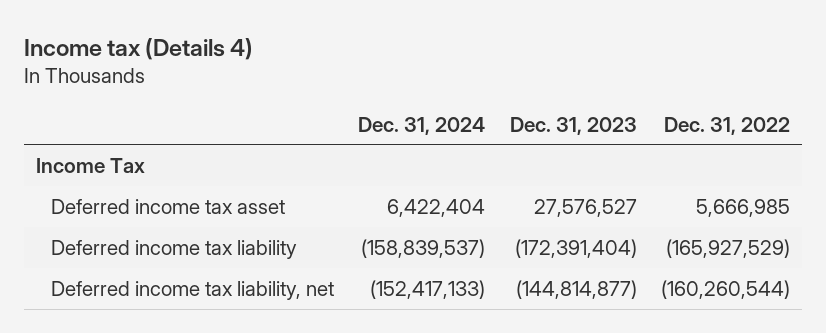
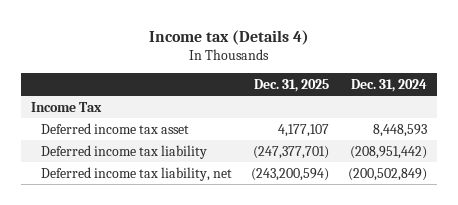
[509,116,637,135] Dec. 31, 2023 -> none
[663,116,790,135] Dec. 31, 2022 -> none
none -> [254,78,330,92] Dec. 31, 2025
[387,198,486,217] 6,422,404 -> [373,123,428,137] 8,448,593
[361,238,486,258] (158,839,537) -> [350,145,428,159] (208,951,442)
[370,279,486,299] (152,417,133) -> [348,167,428,181] (200,502,849)

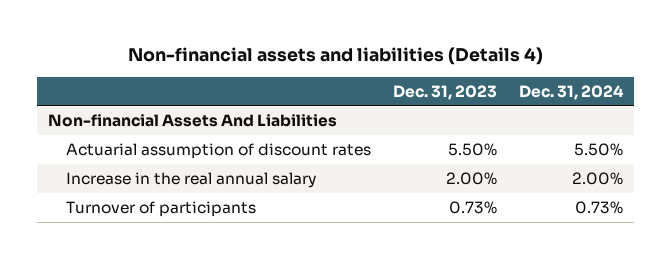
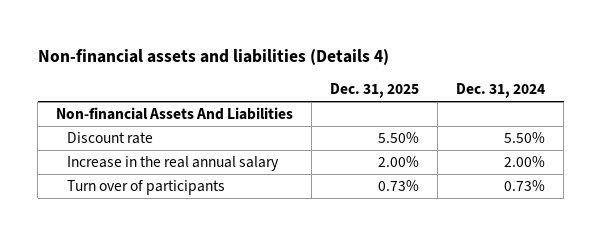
[393,84,498,100] Dec. 31, 2023 -> none
none -> [330,83,420,99] Dec. 31, 2025
[66,143,372,160] Actuarial assumption of discount rates -> [67,132,154,145] Discount rate
[66,201,257,218] Turnover of participants -> [67,180,226,196] Turn over of participants

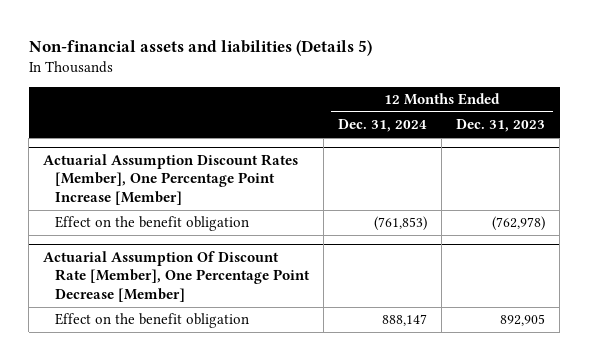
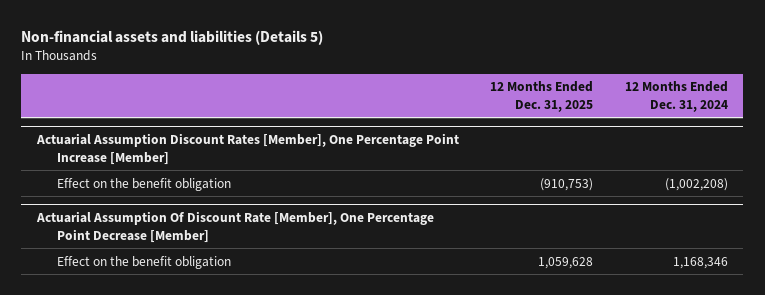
[456,119,546,133] Dec. 31, 2023 -> none
none -> [490,81,594,112] 12 Months Ended Dec. 31, 2025
[374,216,428,232] (761,853) -> [664,177,728,191] (1,002,208)
[382,314,428,327] 888,147 -> [672,256,728,269] 1,168,346

